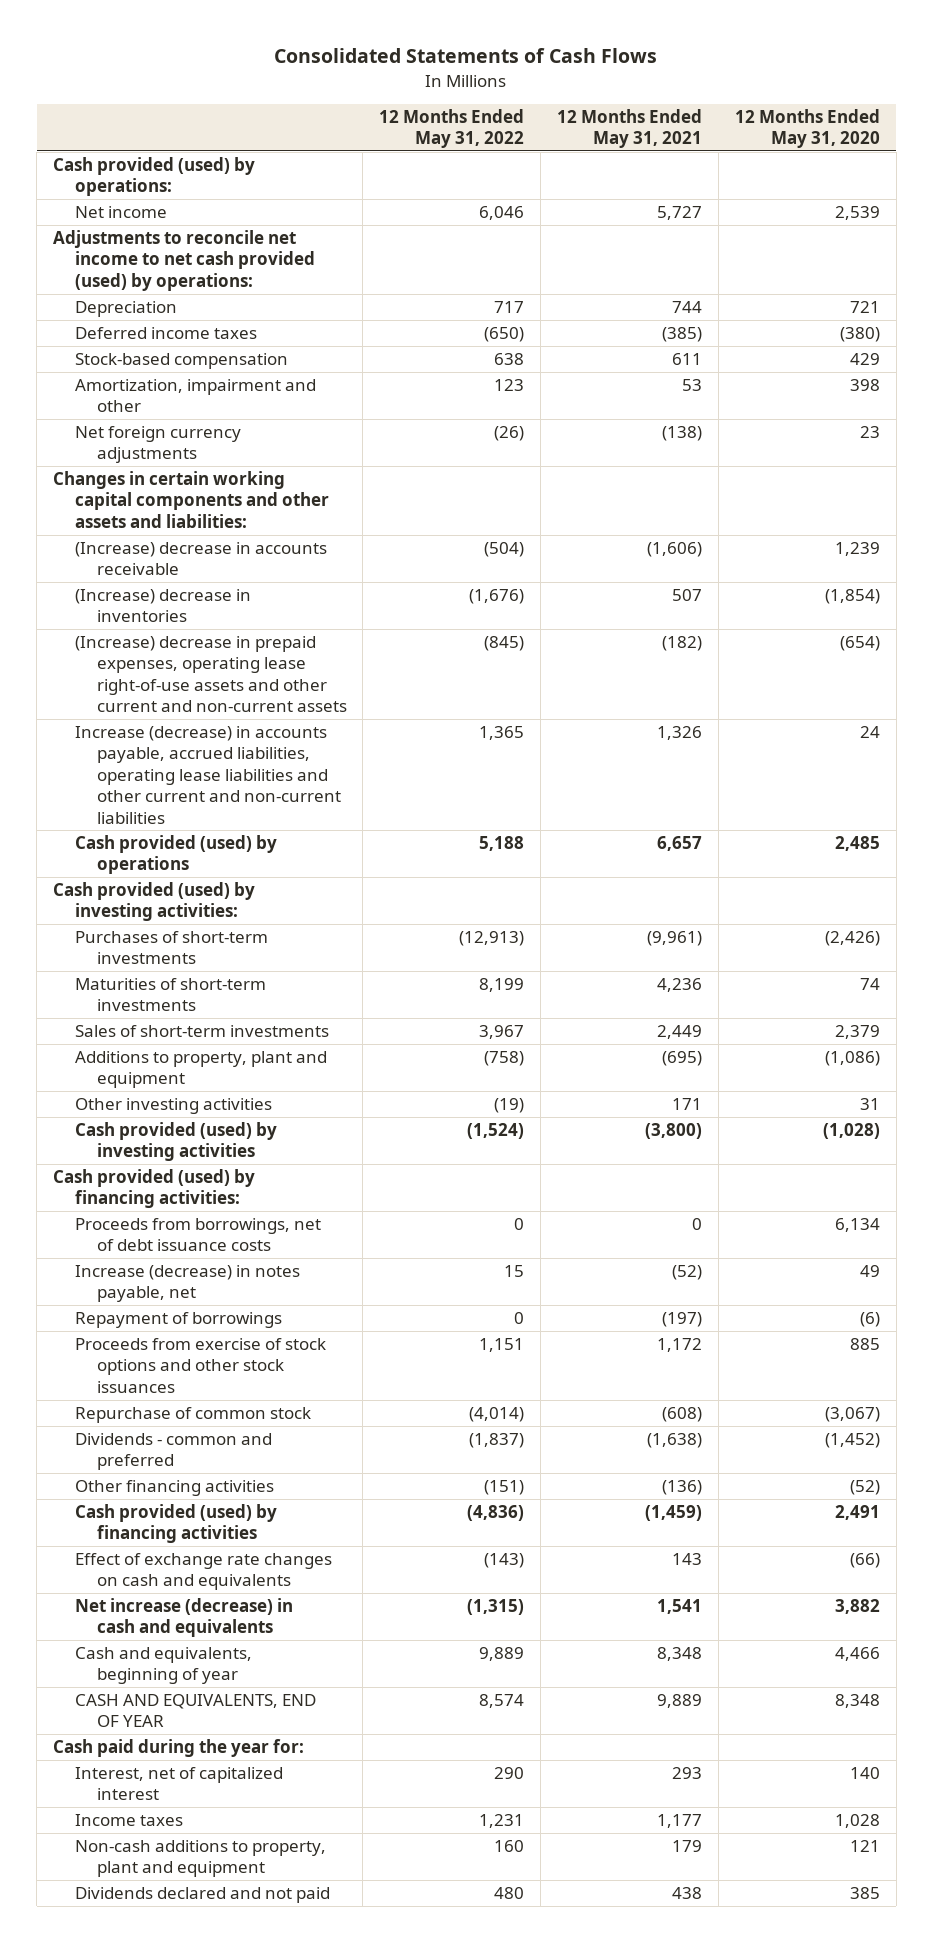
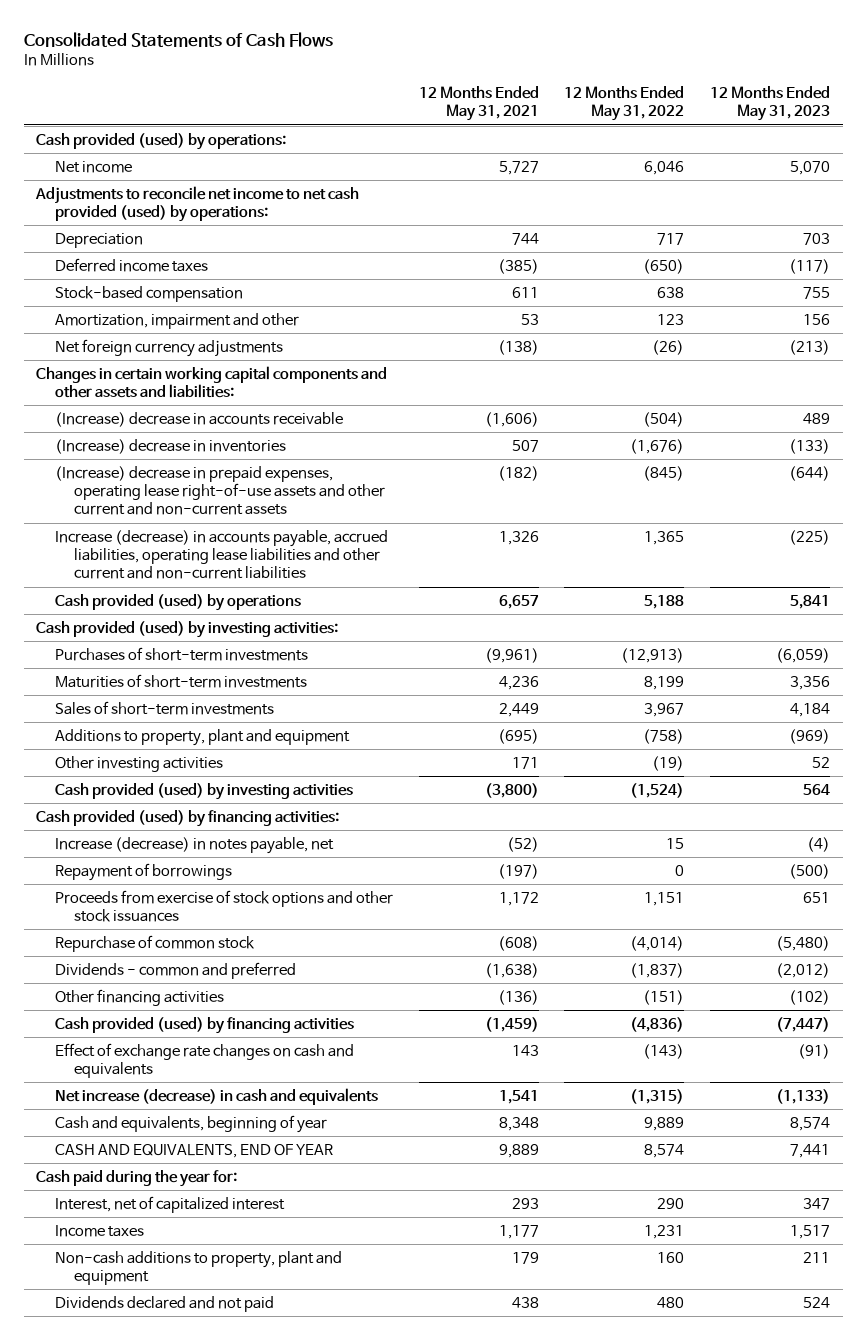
[734,108,880,149] 12 Months Ended May 31, 2020 -> none
none -> [710,86,831,122] 12 Months Ended May 31, 2023
[74,1217,321,1252] Proceeds from borrowings, net of debt issuance costs -> none

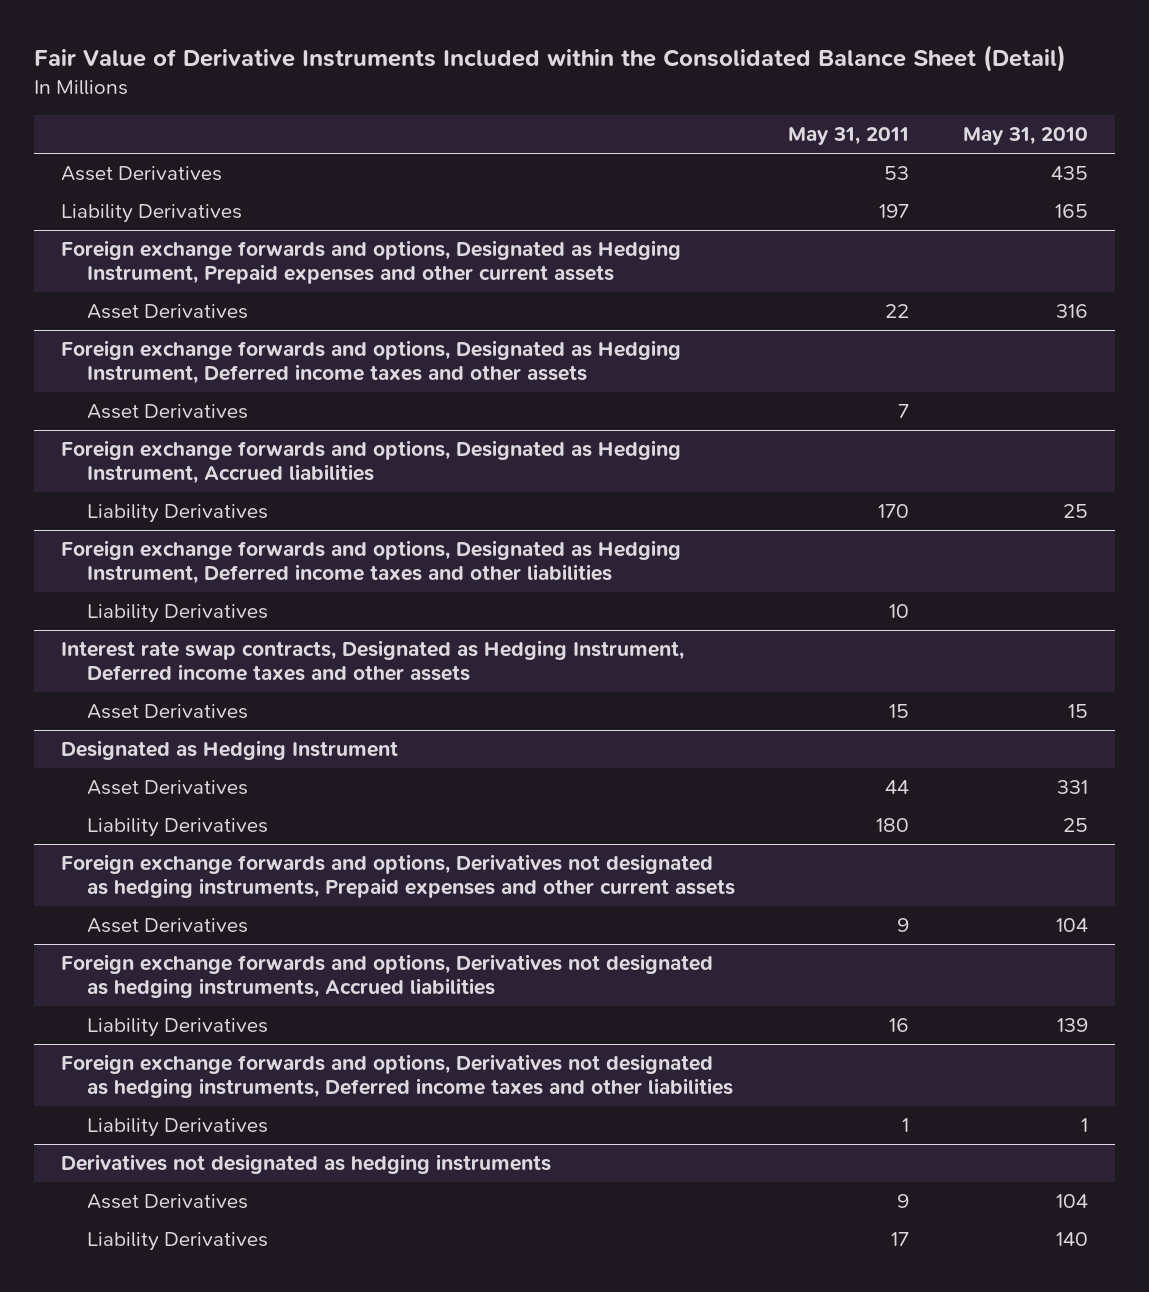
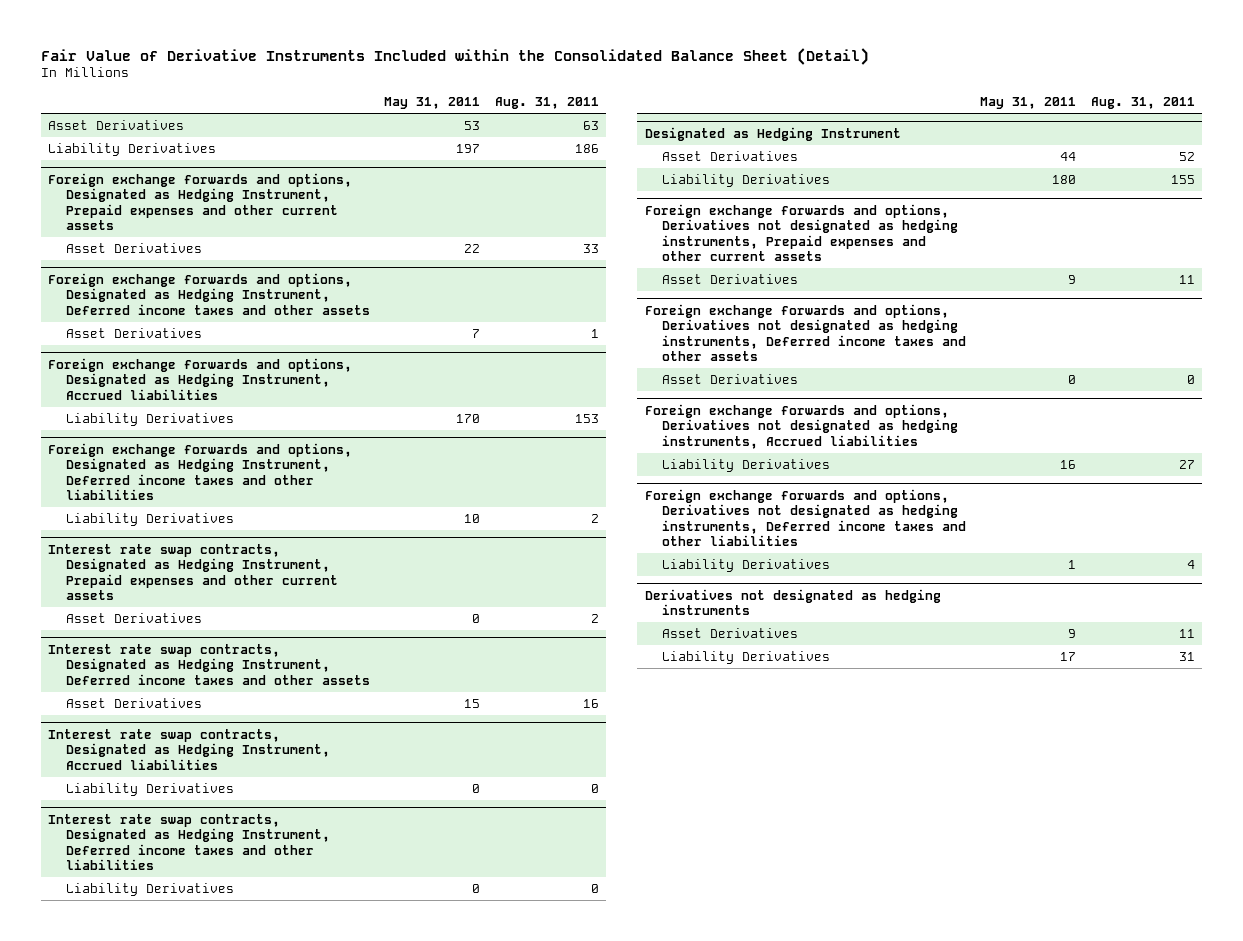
[963,127,1089,146] May 31, 2010 -> none
none -> [494,96,599,109] Aug. 31, 2011
none -> [48,543,338,601] Interest rate swap contracts, Designated as Hedging Instrument, Prepaid expenses and other current assets
none -> [65,612,202,623] Asset Derivatives
none -> [48,728,330,770] Interest rate swap contracts, Designated as Hedging Instrument, Accrued liabilities
none -> [65,782,234,796] Liability Derivatives
none -> [48,813,330,871] Interest rate swap contracts, Designated as Hedging Instrument, Deferred income taxes and other liabilities
none -> [65,882,234,896] Liability Derivatives
none -> [644,303,966,362] Foreign exchange forwards and options, Derivatives not designated as hedging instruments, Deferred income taxes and other assets
none -> [661,373,798,384] Asset Derivatives

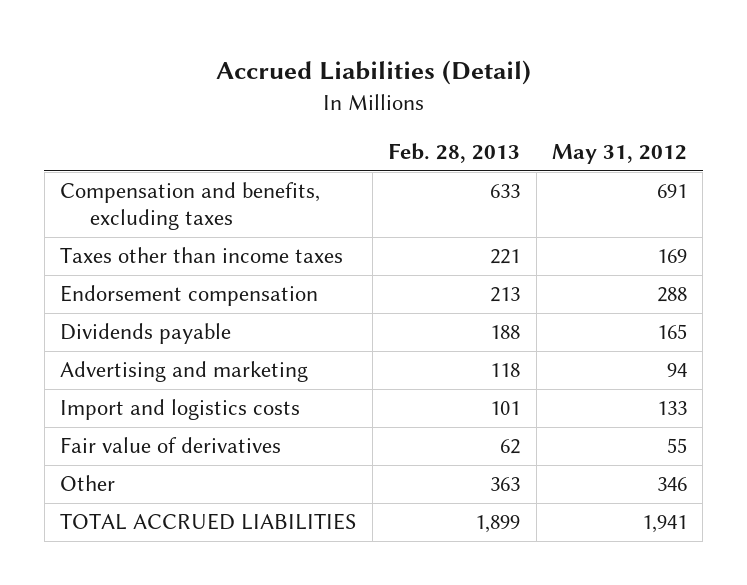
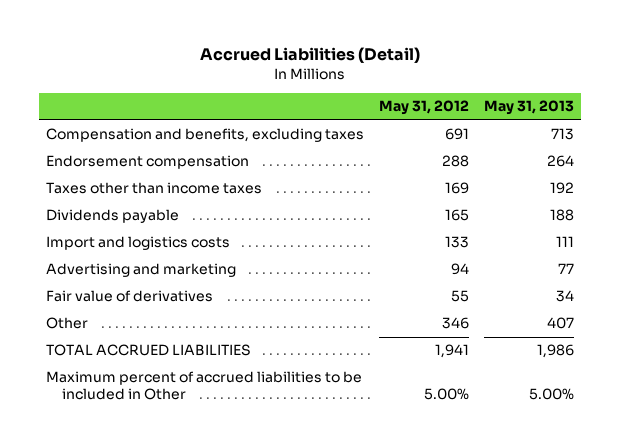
[388,142,521,163] Feb. 28, 2013 -> none
none -> [483,100,574,116] May 31, 2013
[60,247,344,264] Taxes other than income taxes -> [45,182,262,195] Taxes other than income taxes
[60,361,309,383] Advertising and marketing -> [45,263,236,278] Advertising and marketing
none -> [45,371,362,400] Maximum percent of accrued liabilities to be included in Other

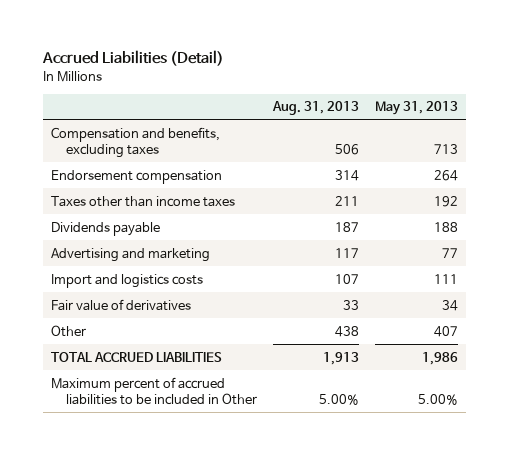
[378,100,469,116] May 31, 2012 -> none
none -> [272,101,360,116] Aug. 31, 2013
[45,236,230,251] Import and logistics costs -> [50,273,203,288] Import and logistics costs

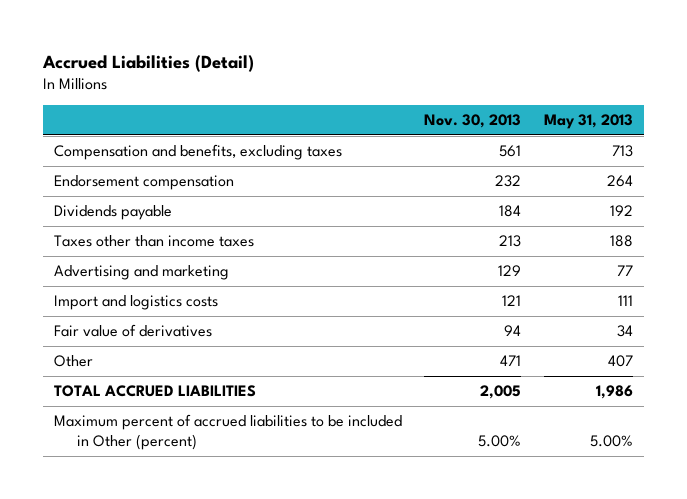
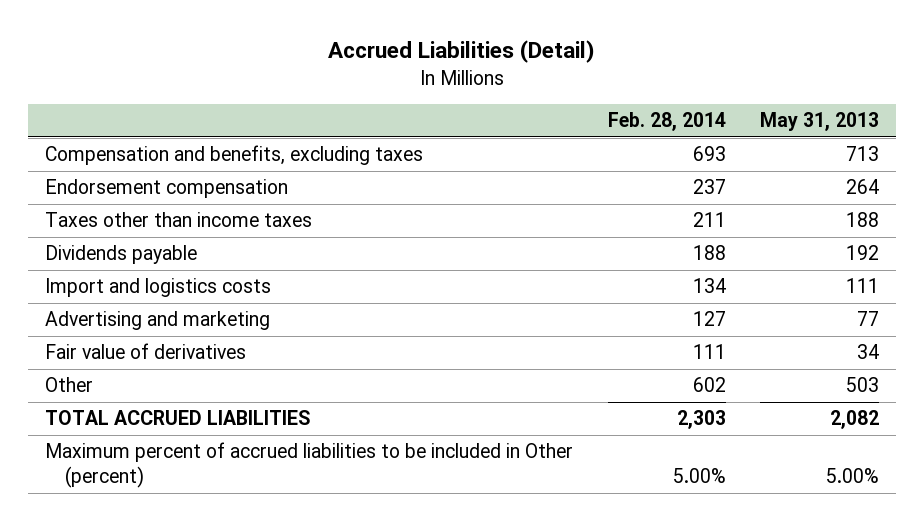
[424,114,522,129] Nov. 30, 2013 -> none
none -> [607,112,726,132] Feb. 28, 2014
[53,205,172,221] Dividends payable -> [45,245,198,265] Dividends payable
[53,265,229,281] Advertising and marketing -> [45,311,271,331] Advertising and marketing
[607,355,633,368] 407 -> [845,377,879,393] 503
[595,385,633,400] 1,986 -> [829,410,879,430] 2,082

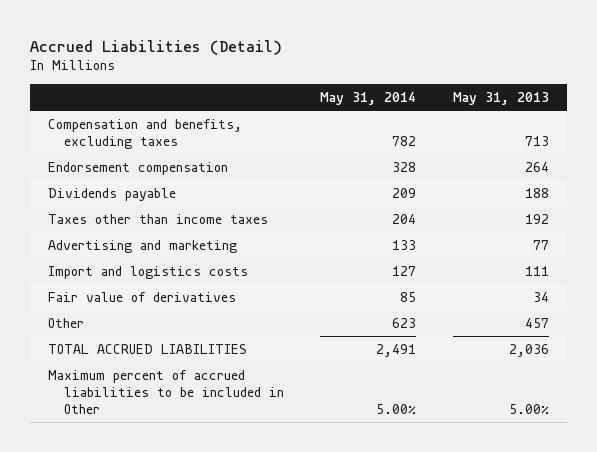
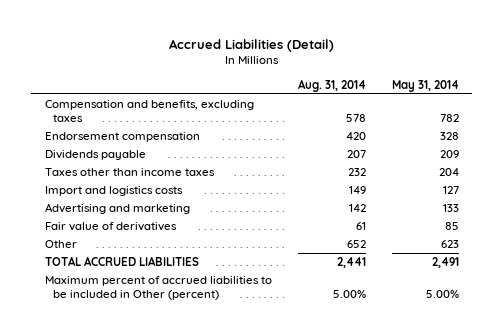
[452,92,549,106] May 31, 2013 -> none
none -> [297,78,366,92] Aug. 31, 2014
[48,239,238,253] Advertising and marketing -> [44,202,190,214] Advertising and marketing
[48,369,284,414] Maximum percent of accrued liabilities to be included in Other -> [44,275,272,300] Maximum percent of accrued liabilities to be included in Other (percent)

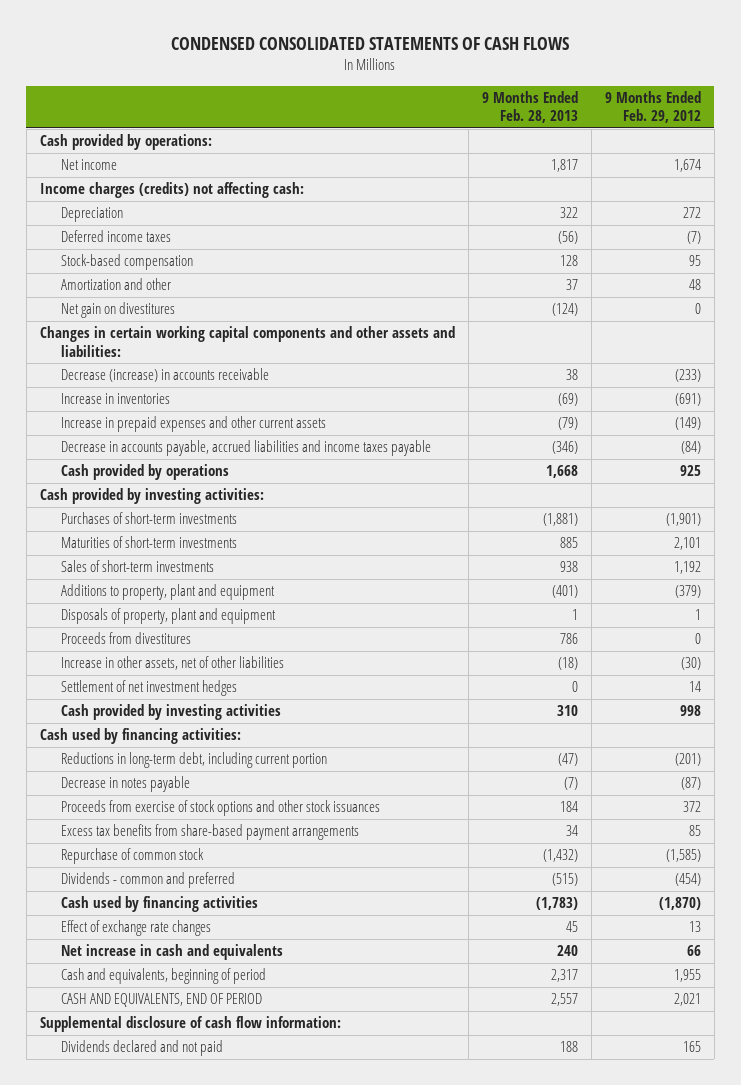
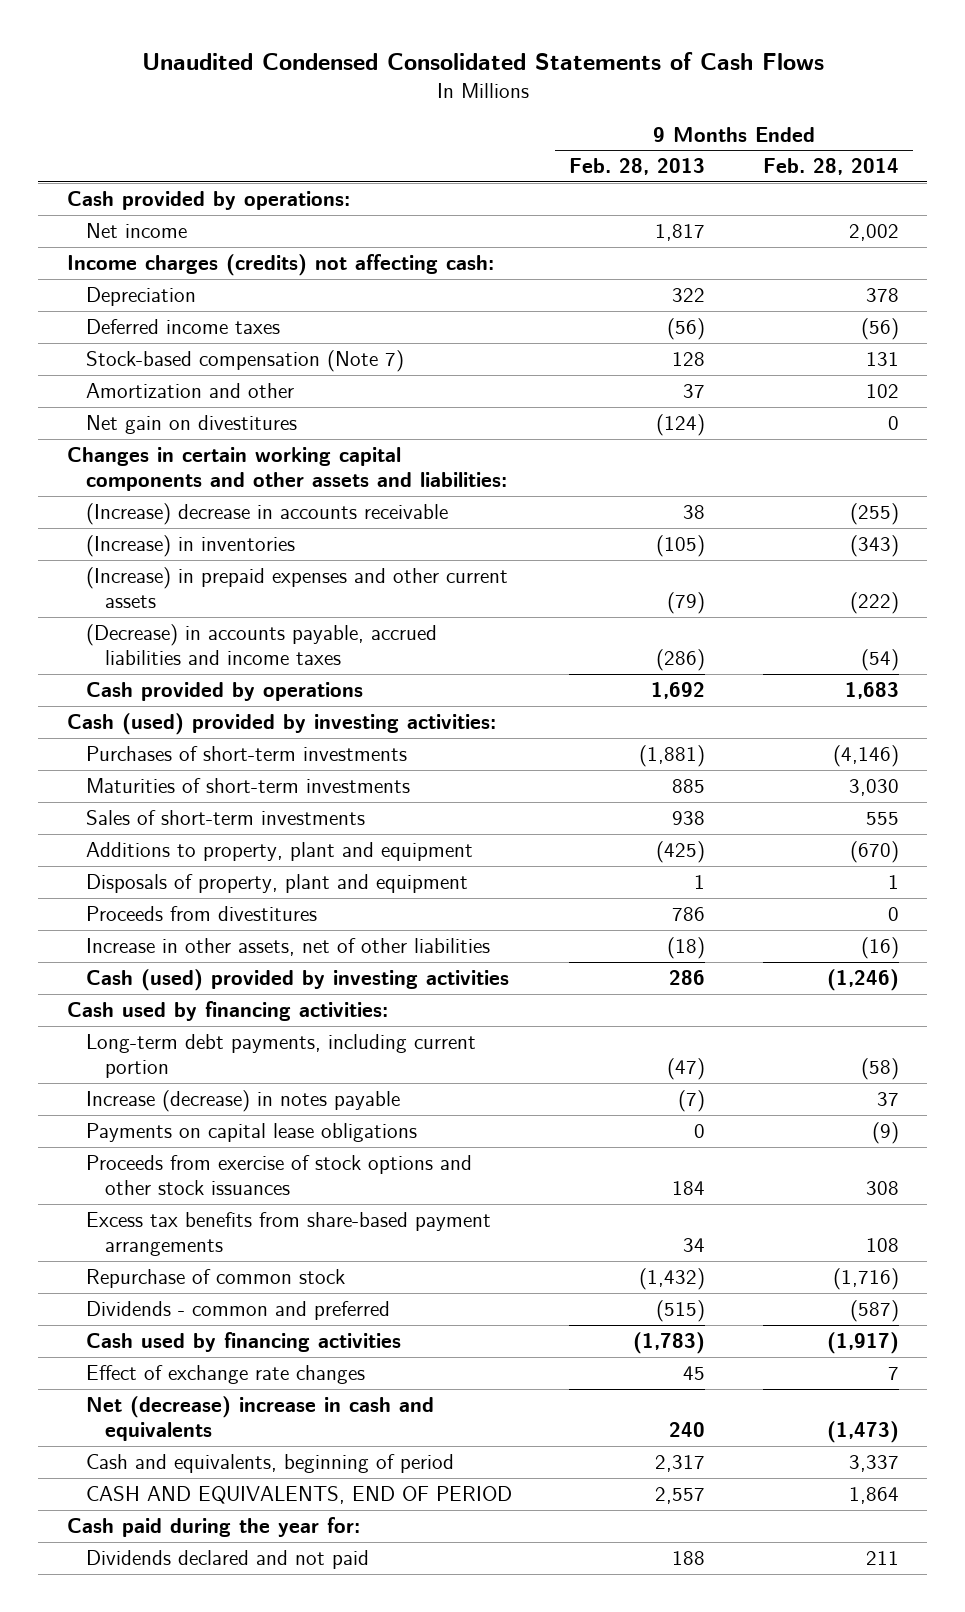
[171,36,570,50] CONDENSED CONSOLIDATED STATEMENTS OF CASH FLOWS -> [141,51,824,70] Unaudited Condensed Consolidated Statements of Cash Flows
[604,90,701,124] 9 Months Ended Feb. 29, 2012 -> none
none -> [762,158,899,176] Feb. 28, 2014
[61,254,194,271] Stock-based compensation -> [85,350,404,373] Stock-based compensation (Note 7)
[61,368,270,383] Decrease (increase) in accounts receivable -> [85,503,448,526] (Increase) decrease in accounts receivable
[61,393,171,405] Increase in inventories -> [85,535,295,558] (Increase) in inventories
[557,393,578,407] (69) -> [656,535,706,558] (105)
[61,416,327,433] Increase in prepaid expenses and other current assets -> [85,567,508,609] (Increase) in prepaid expenses and other current assets
[61,440,432,457] Decrease in accounts payable, accrued liabilities and income taxes payable -> [85,624,437,666] (Decrease) in accounts payable, accrued liabilities and income taxes
[551,441,578,455] (346) -> [656,649,706,672] (286)
[545,465,578,479] 1,668 -> [651,682,706,700] 1,692
[39,488,264,505] Cash provided by investing activities: -> [66,713,496,736] Cash (used) provided by investing activities:
[551,585,578,599] (401) -> [656,841,706,864] (425)
[61,680,238,697] Settlement of net investment hedges -> none
[61,704,282,721] Cash provided by investing activities -> [85,969,509,992] Cash (used) provided by investing activities
[556,705,578,717] 310 -> [669,970,706,986] 286
[61,752,328,769] Reductions in long-term debt, including current portion -> [85,1034,476,1079] Long-term debt payments, including current portion
[61,776,191,793] Decrease in notes payable -> [85,1090,400,1113] Increase (decrease) in notes payable
none -> [85,1123,417,1143] Payments on capital lease obligations
[61,944,284,961] Net increase in cash and equivalents -> [85,1396,434,1442] Net (decrease) increase in cash and equivalents
[39,1016,341,1033] Supplemental disclosure of cash flow information: -> none
none -> [66,1517,360,1538] Cash paid during the year for:

